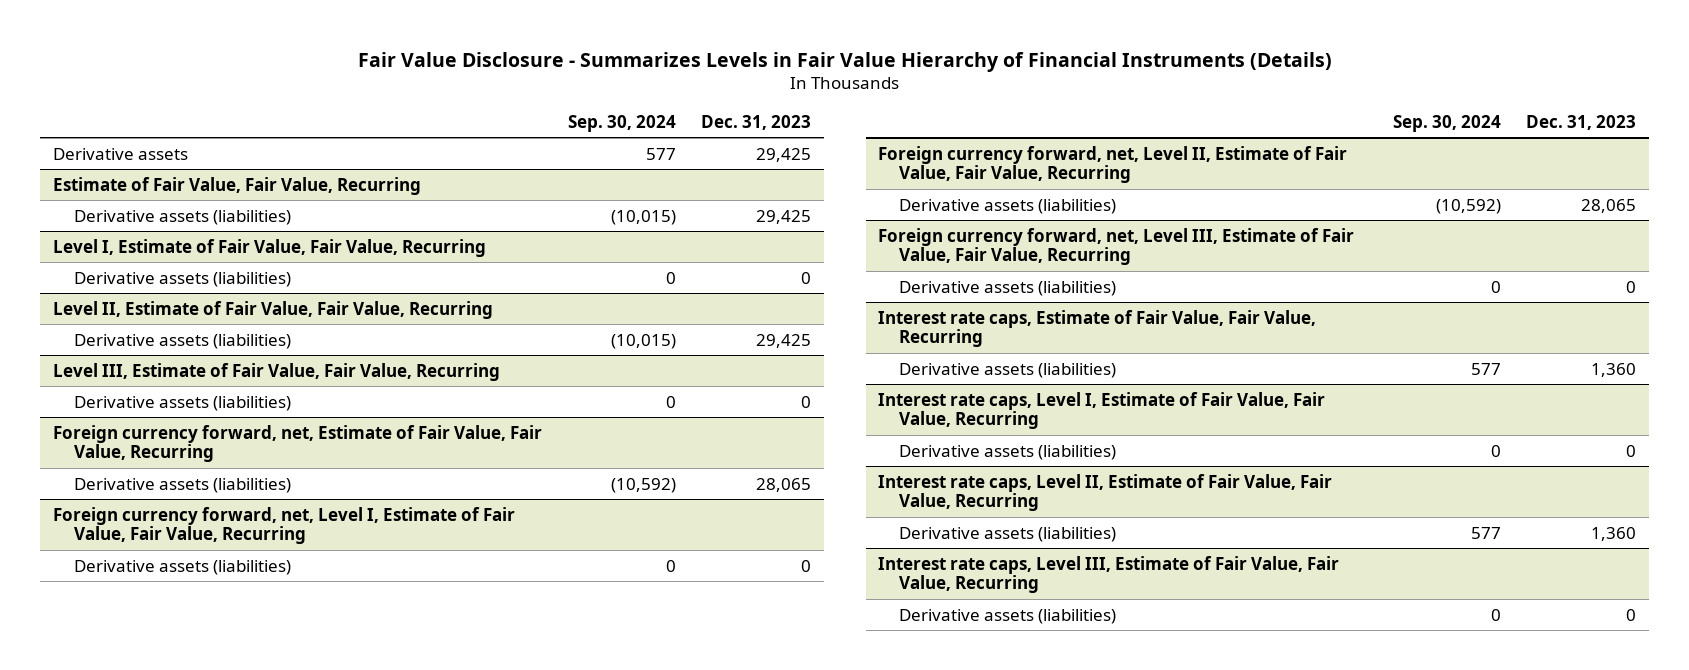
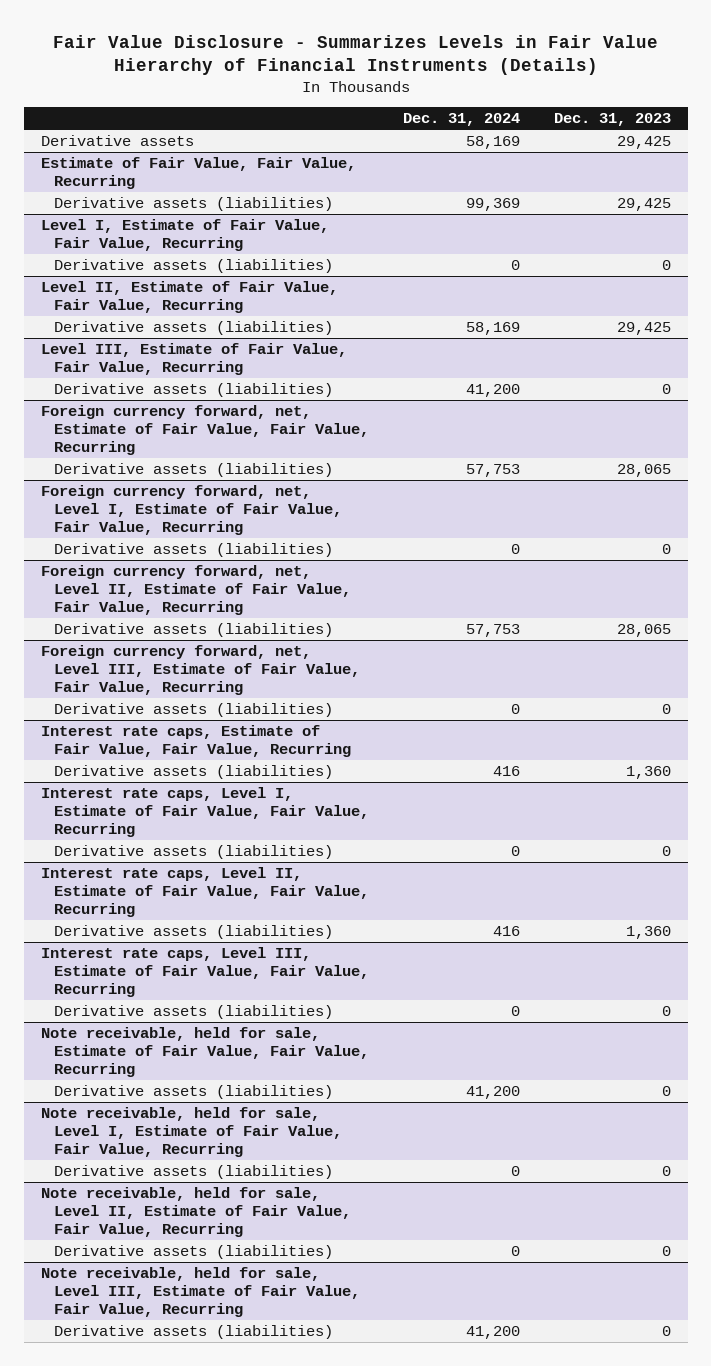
[567,114,676,132] Sep. 30, 2024 -> none
none -> [403,113,521,127] Dec. 31, 2024
none -> [40,1026,370,1078] Note receivable, held for sale, Estimate of Fair Value, Fair Value, Recurring
none -> [54,1084,334,1099] Derivative assets (liabilities)
none -> [40,1106,343,1158] Note receivable, held for sale, Level I, Estimate of Fair Value, Fair Value, Recurring
none -> [54,1164,334,1179] Derivative assets (liabilities)
none -> [40,1186,352,1238] Note receivable, held for sale, Level II, Estimate of Fair Value, Fair Value, Recurring
none -> [54,1244,334,1259] Derivative assets (liabilities)
none -> [40,1266,361,1318] Note receivable, held for sale, Level III, Estimate of Fair Value, Fair Value, Recurring
none -> [54,1324,334,1339] Derivative assets (liabilities)

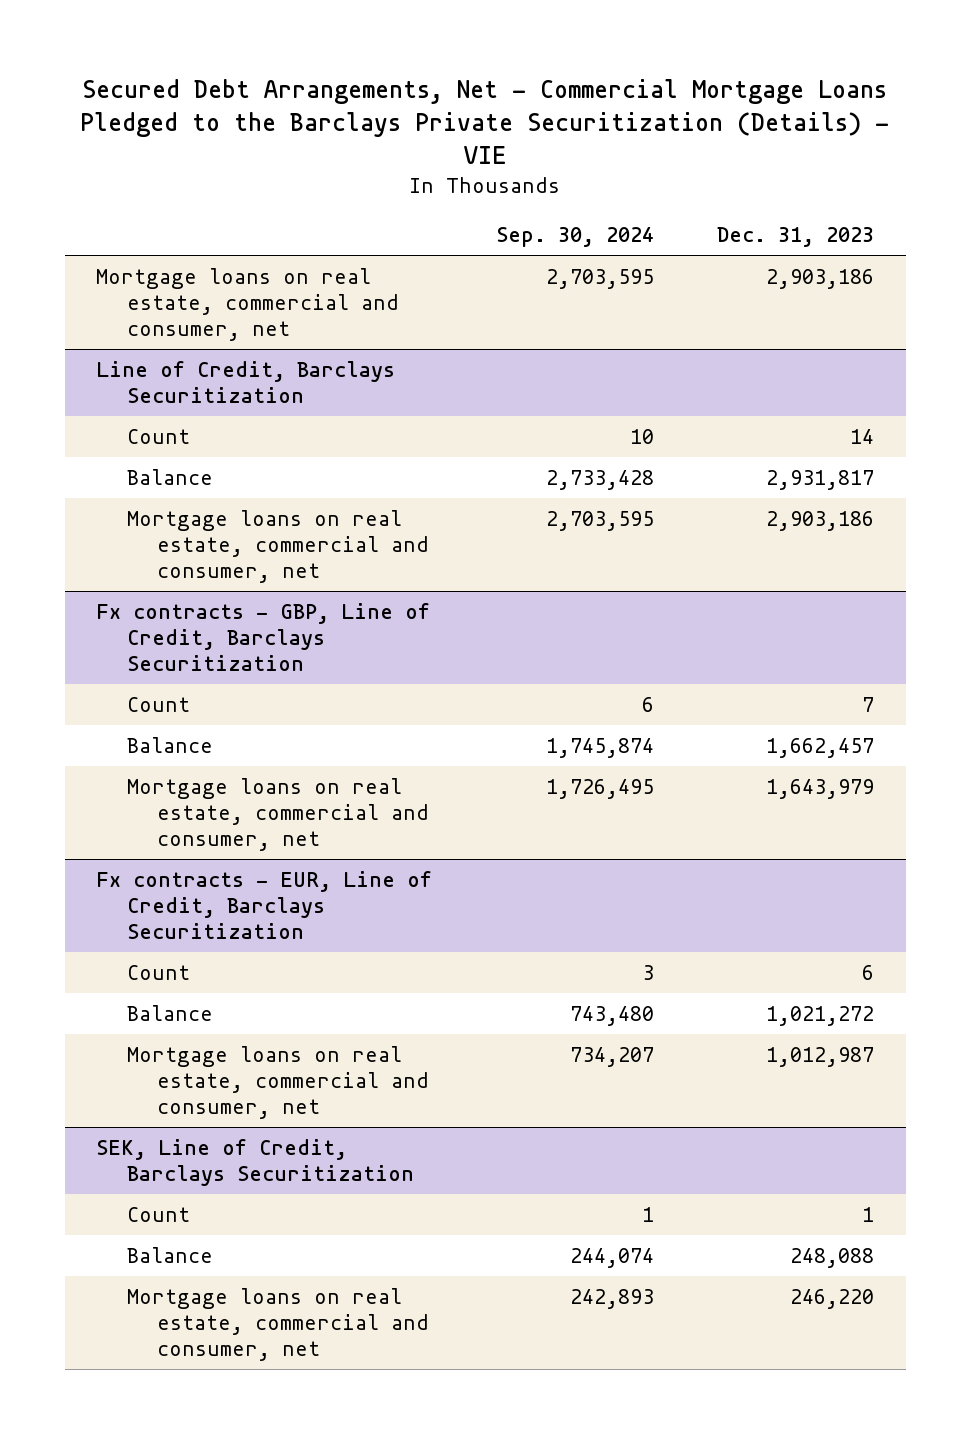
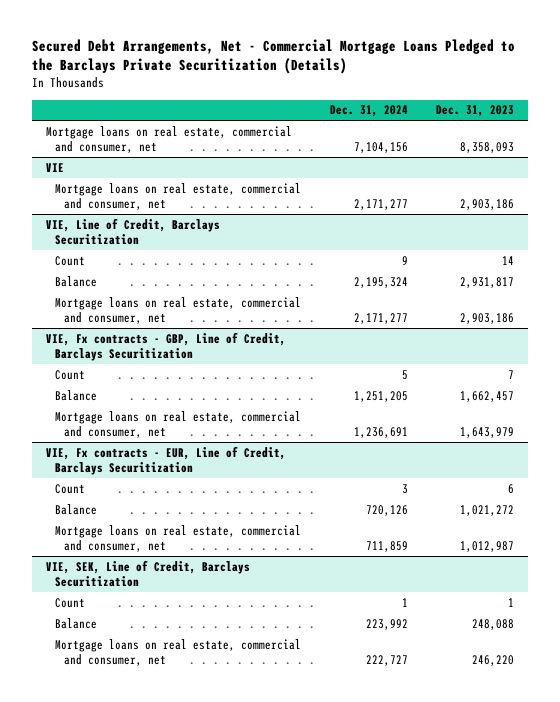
[80,78,890,164] Secured Debt Arrangements, Net - Commercial Mortgage Loans Pledged to the Barclays Private Securitization (Details) - VIE -> [31,39,515,75] Secured Debt Arrangements, Net - Commercial Mortgage Loans Pledged to the Barclays Private Securitization (Details)
[495,226,654,247] Sep. 30, 2024 -> none
none -> [329,105,408,118] Dec. 31, 2024
none -> [46,125,293,154] Mortgage loans on real estate, commercial and consumer, net
none -> [46,162,65,172] VIE
[96,361,396,403] Line of Credit, Barclays Securitization -> [46,217,221,246] VIE, Line of Credit, Barclays Securitization
[96,603,431,671] Fx contracts - GBP, Line of Credit, Barclays Securitization -> [46,331,287,362] VIE, Fx contracts - GBP, Line of Credit, Barclays Securitization
[96,871,433,939] Fx contracts - EUR, Line of Credit, Barclays Securitization -> [46,445,287,476] VIE, Fx contracts - EUR, Line of Credit, Barclays Securitization
[96,1139,414,1186] SEK, Line of Credit, Barclays Securitization -> [46,559,251,588] VIE, SEK, Line of Credit, Barclays Securitization

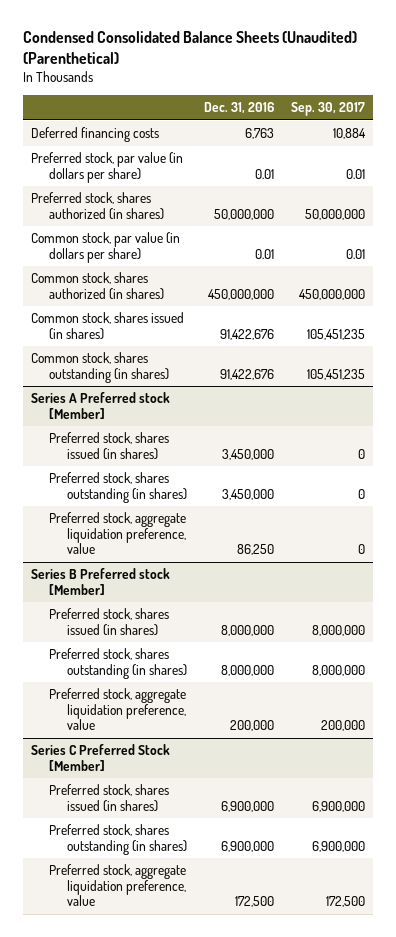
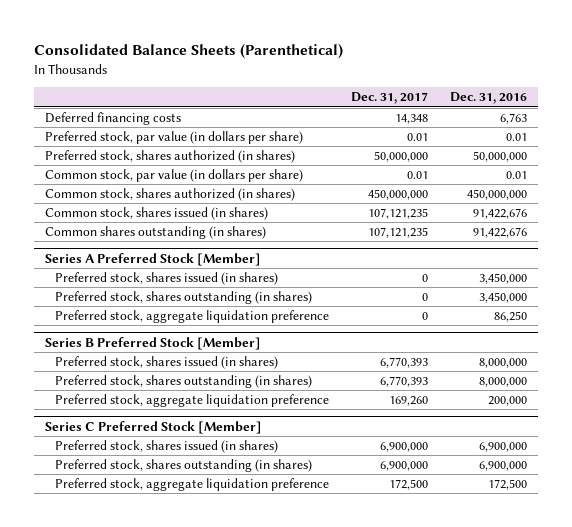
[22,31,357,64] Condensed Consolidated Balance Sheets (Unaudited) (Parenthetical) -> [34,44,344,60] Consolidated Balance Sheets (Parenthetical)
[290,102,365,117] Sep. 30, 2017 -> none
none -> [351,92,429,105] Dec. 31, 2017
[31,352,169,383] Common stock, shares outstanding (in shares) -> [45,226,267,240] Common shares outstanding (in shares)
[31,392,171,419] Series A Preferred stock [Member] -> [45,253,262,267] Series A Preferred Stock [Member]
[48,512,186,555] Preferred stock, aggregate liquidation preference, value -> [55,310,330,324] Preferred stock, aggregate liquidation preference
[31,568,171,595] Series B Preferred stock [Member] -> [45,337,262,351] Series B Preferred Stock [Member]
[48,688,186,731] Preferred stock, aggregate liquidation preference, value -> [55,394,330,408] Preferred stock, aggregate liquidation preference
[48,864,186,907] Preferred stock, aggregate liquidation preference, value -> [55,478,330,492] Preferred stock, aggregate liquidation preference

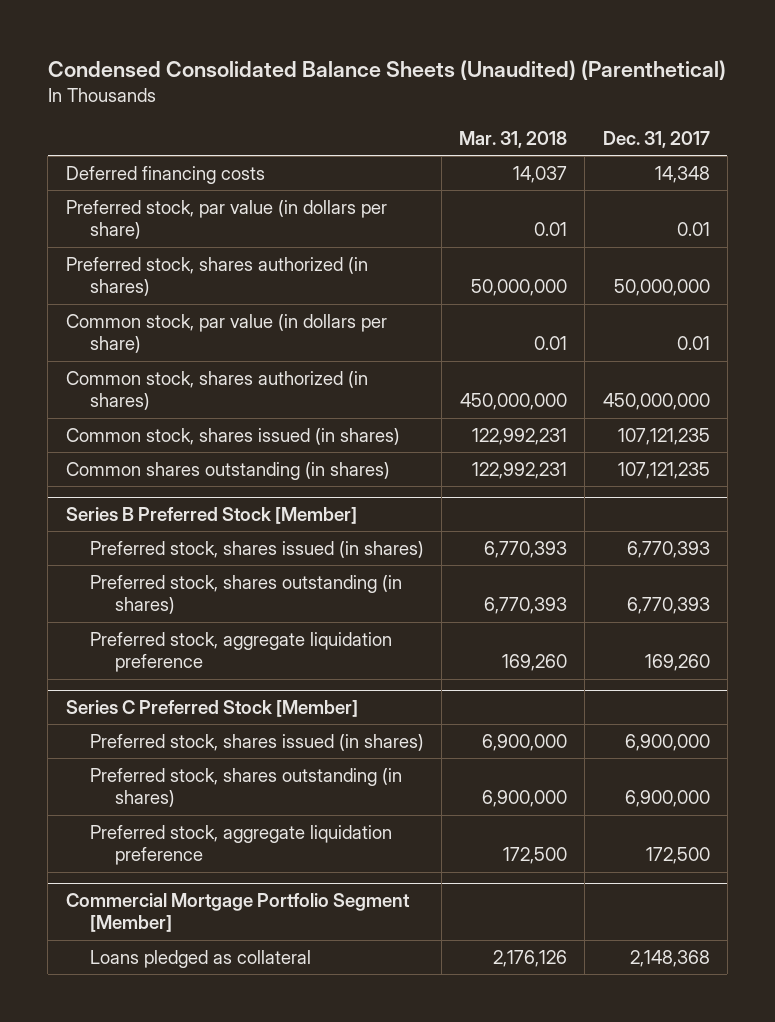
[34,44,344,60] Consolidated Balance Sheets (Parenthetical) -> [47,59,726,80] Condensed Consolidated Balance Sheets (Unaudited) (Parenthetical)
[449,92,527,105] Dec. 31, 2016 -> none
none -> [459,130,568,148] Mar. 31, 2018
[45,253,262,267] Series A Preferred Stock [Member] -> none
[55,272,279,286] Preferred stock, shares issued (in shares) -> none
[55,291,313,305] Preferred stock, shares outstanding (in shares) -> none
[55,310,330,324] Preferred stock, aggregate liquidation preference -> none
none -> [65,893,410,933] Commercial Mortgage Portfolio Segment [Member]
none -> [90,950,312,969] Loans pledged as collateral

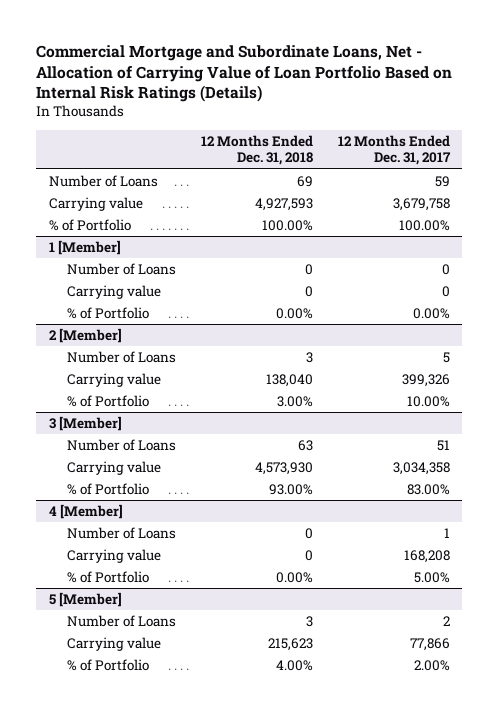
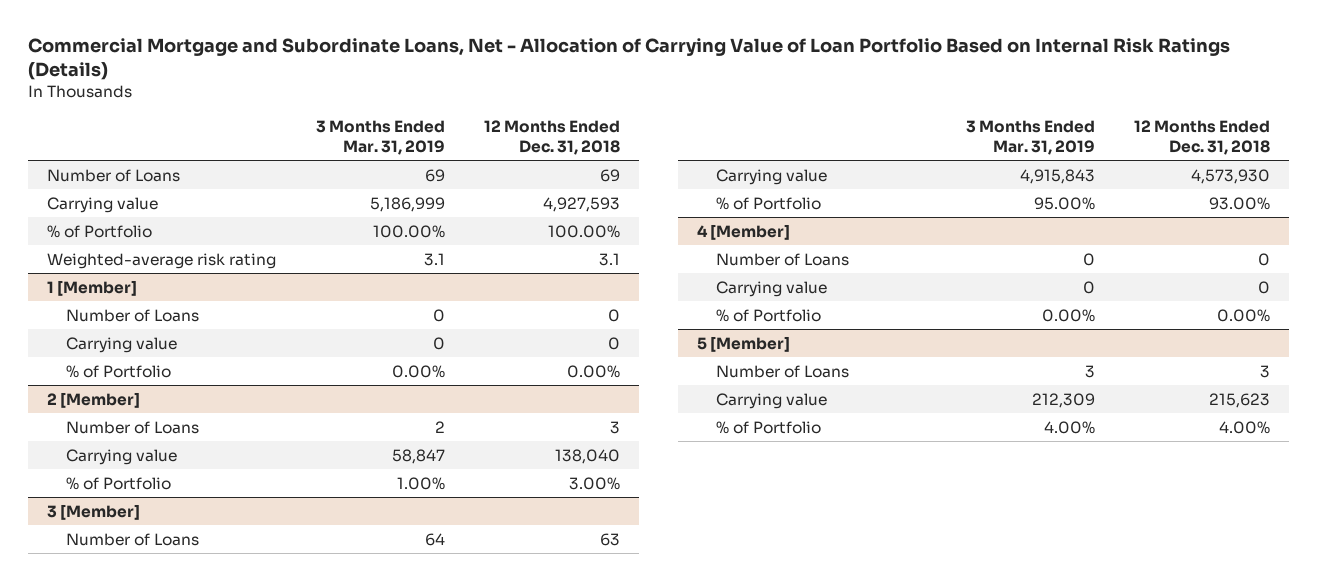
[337,134,451,166] 12 Months Ended Dec. 31, 2017 -> none
none -> [315,119,445,155] 3 Months Ended Mar. 31, 2019
none -> [47,252,277,269] Weighted-average risk rating

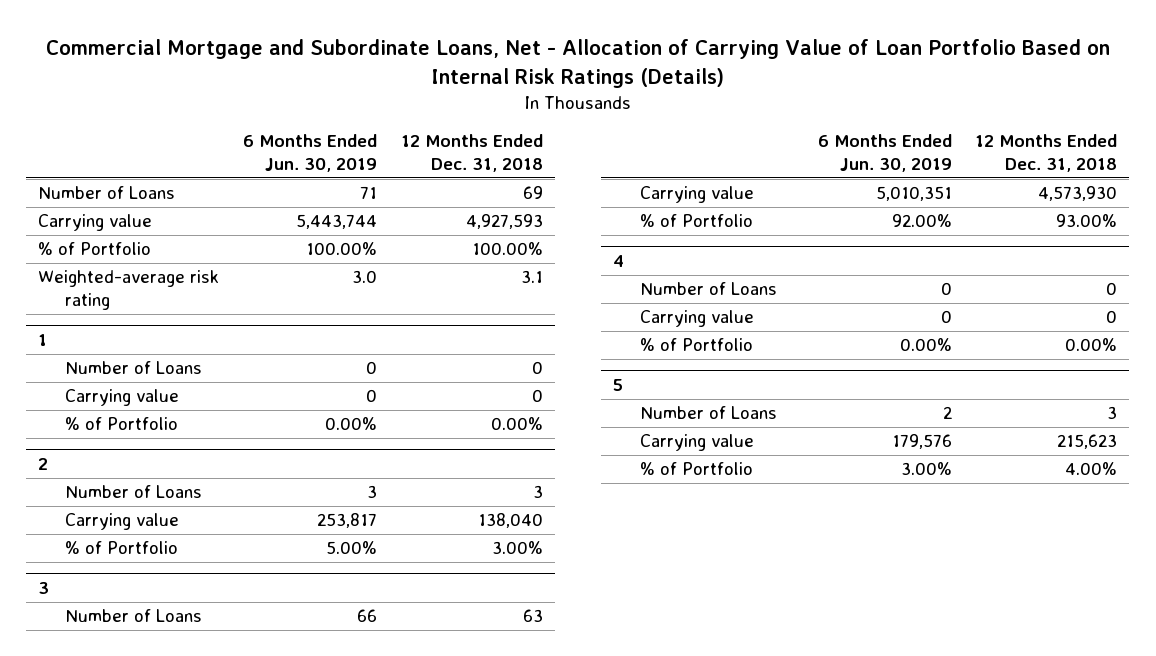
[315,119,445,155] 3 Months Ended Mar. 31, 2019 -> none
none -> [242,134,377,173] 6 Months Ended Jun. 30, 2019
[47,279,138,296] 1 [Member] -> [38,333,48,346] 1
[47,391,141,408] 2 [Member] -> [38,457,49,470] 2
[47,503,141,520] 3 [Member] -> [38,581,50,594] 3
[697,223,791,240] 4 [Member] -> [612,254,624,267] 4
[697,335,791,352] 5 [Member] -> [612,378,623,391] 5

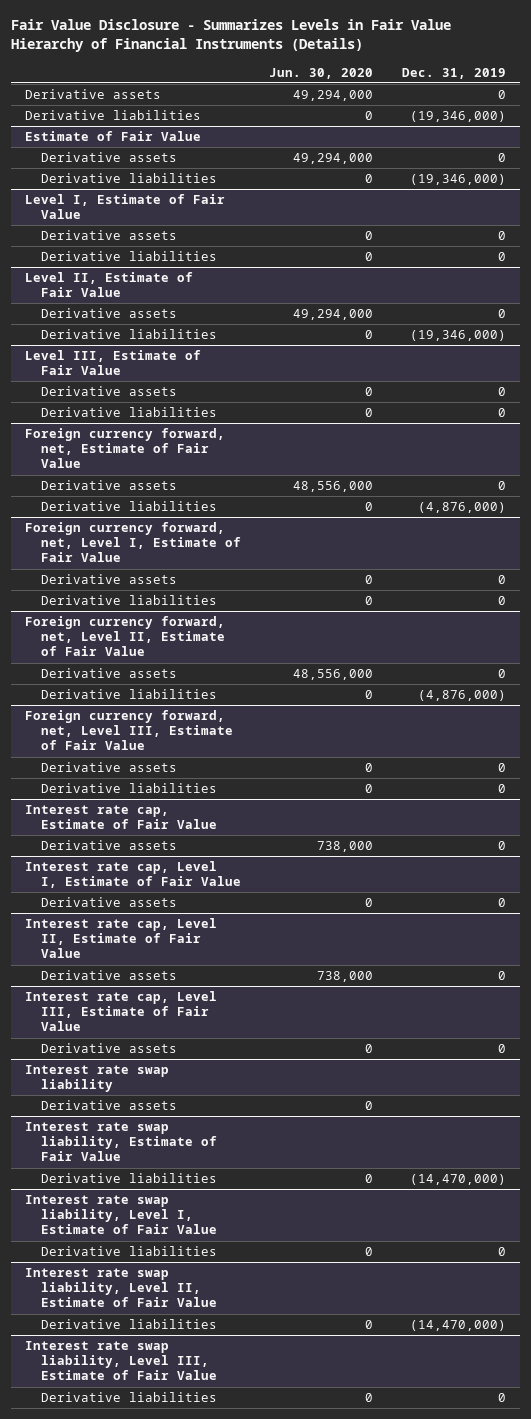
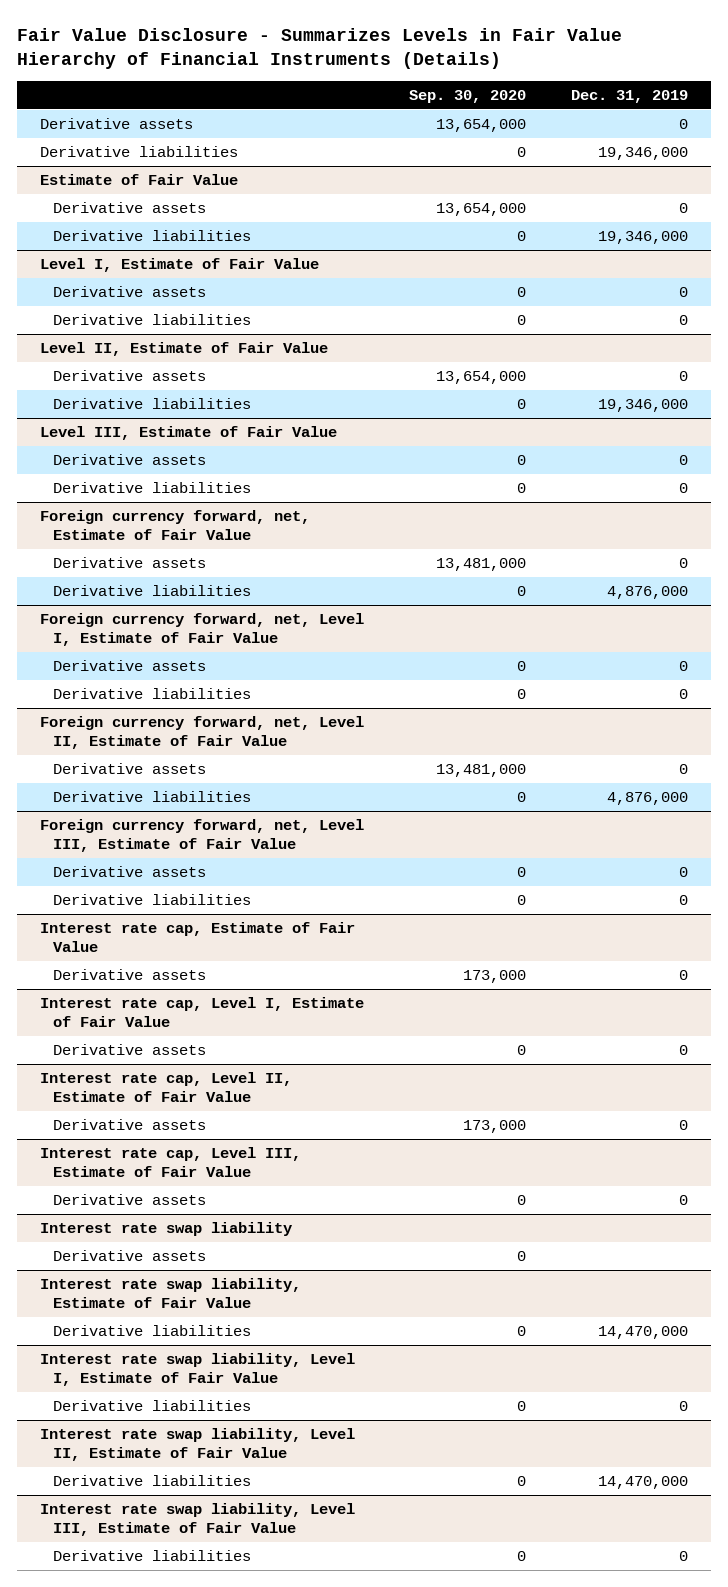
[269,67,374,79] Jun. 30, 2020 -> none
none -> [409,90,527,104] Sep. 30, 2020
[409,111,506,123] (19,346,000) -> [598,147,689,161] 19,346,000
[409,174,506,186] (19,346,000) -> [598,231,689,245] 19,346,000
[409,330,506,342] (19,346,000) -> [598,399,689,413] 19,346,000
[417,502,506,514] (4,876,000) -> [607,586,689,600] 4,876,000
[417,690,506,702] (4,876,000) -> [607,792,689,806] 4,876,000
[409,1174,506,1186] (14,470,000) -> [598,1326,689,1340] 14,470,000
[409,1320,506,1332] (14,470,000) -> [598,1476,689,1490] 14,470,000

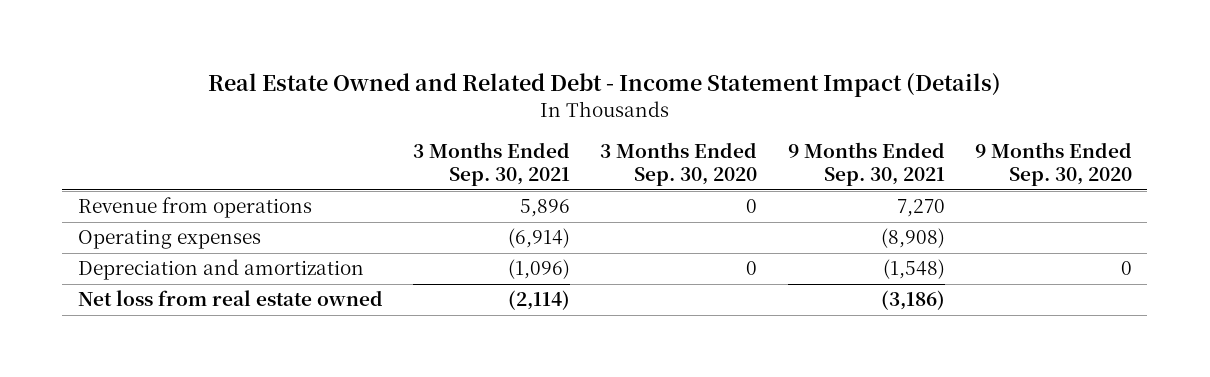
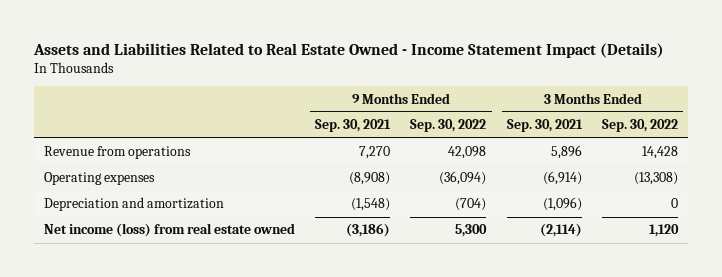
[207,73,1001,98] Real Estate Owned and Related Debt - Income Statement Impact (Details) -> [32,42,664,58] Assets and Liabilities Related to Real Estate Owned - Income Statement Impact (Details)
[600,141,758,186] 3 Months Ended Sep. 30, 2020 -> none
[975,141,1133,186] 9 Months Ended Sep. 30, 2020 -> none
none -> [410,119,487,133] Sep. 30, 2022
none -> [602,119,679,133] Sep. 30, 2022
[77,290,383,307] Net loss from real estate owned -> [43,223,295,238] Net income (loss) from real estate owned

